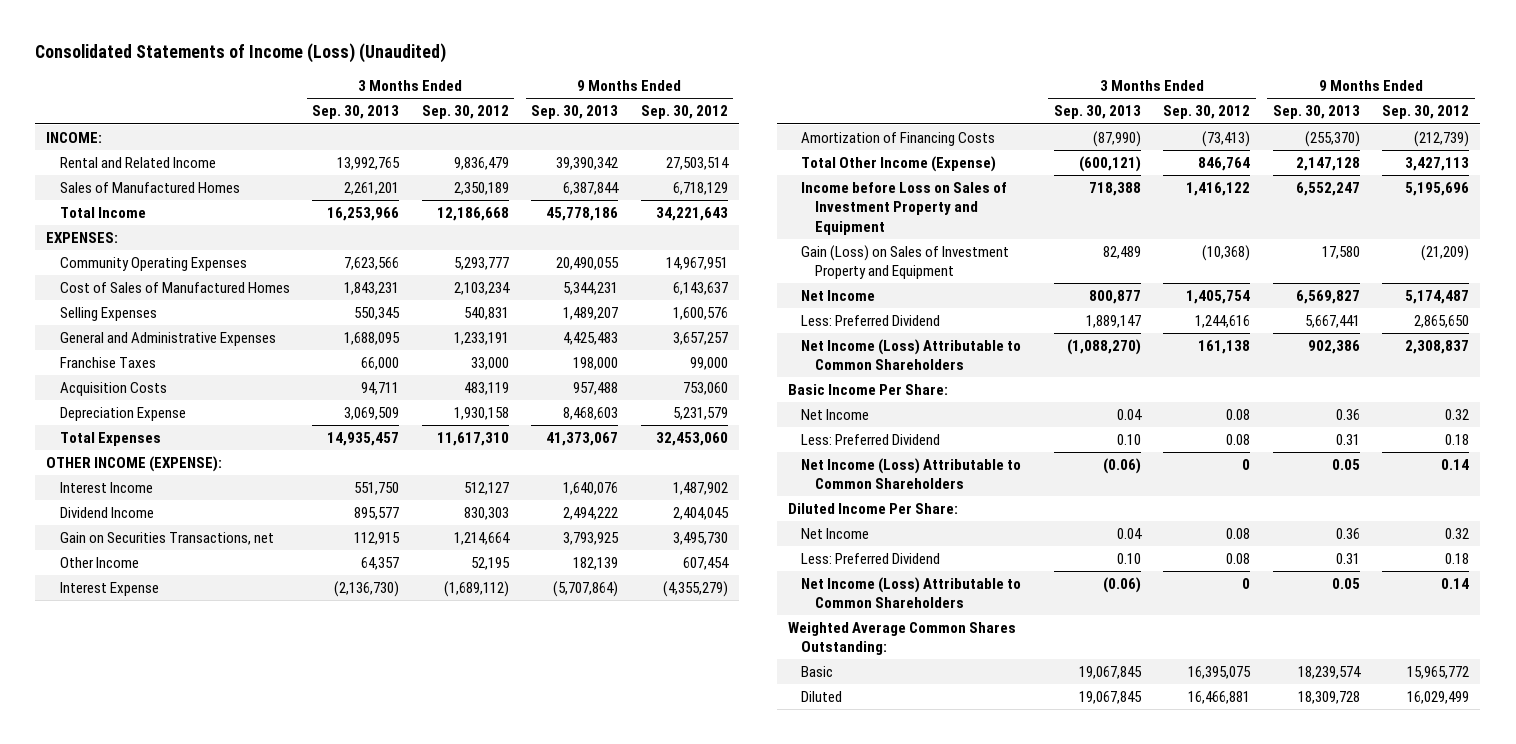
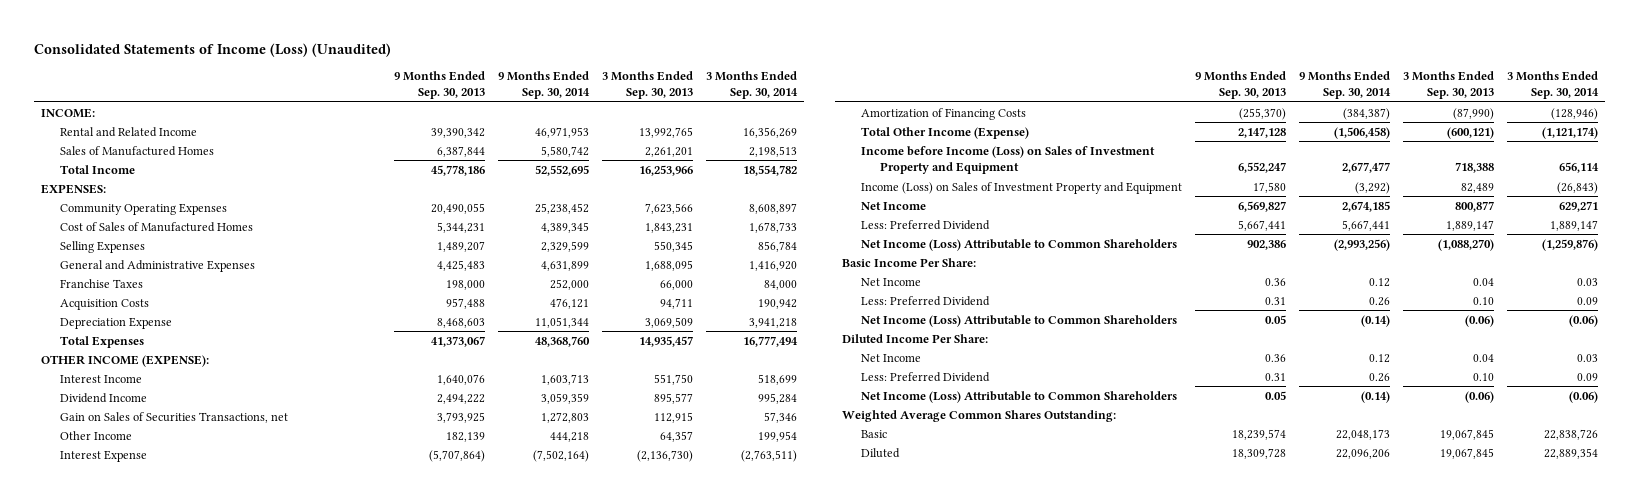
[421,105,509,120] Sep. 30, 2012 -> none
[640,105,728,120] Sep. 30, 2012 -> none
none -> [498,70,591,100] 9 Months Ended Sep. 30, 2014
none -> [706,70,799,100] 3 Months Ended Sep. 30, 2014
[59,531,274,545] Gain on Securities Transactions, net -> [60,411,289,423] Gain on Sales of Securities Transactions, net
[801,181,1008,235] Income before Loss on Sales of Investment Property and Equipment -> [861,145,1156,174] Income before Income (Loss) on Sales of Investment Property and Equipment
[801,244,1010,280] Gain (Loss) on Sales of Investment Property and Equipment -> [861,181,1183,194] Income (Loss) on Sales of Investment Property and Equipment

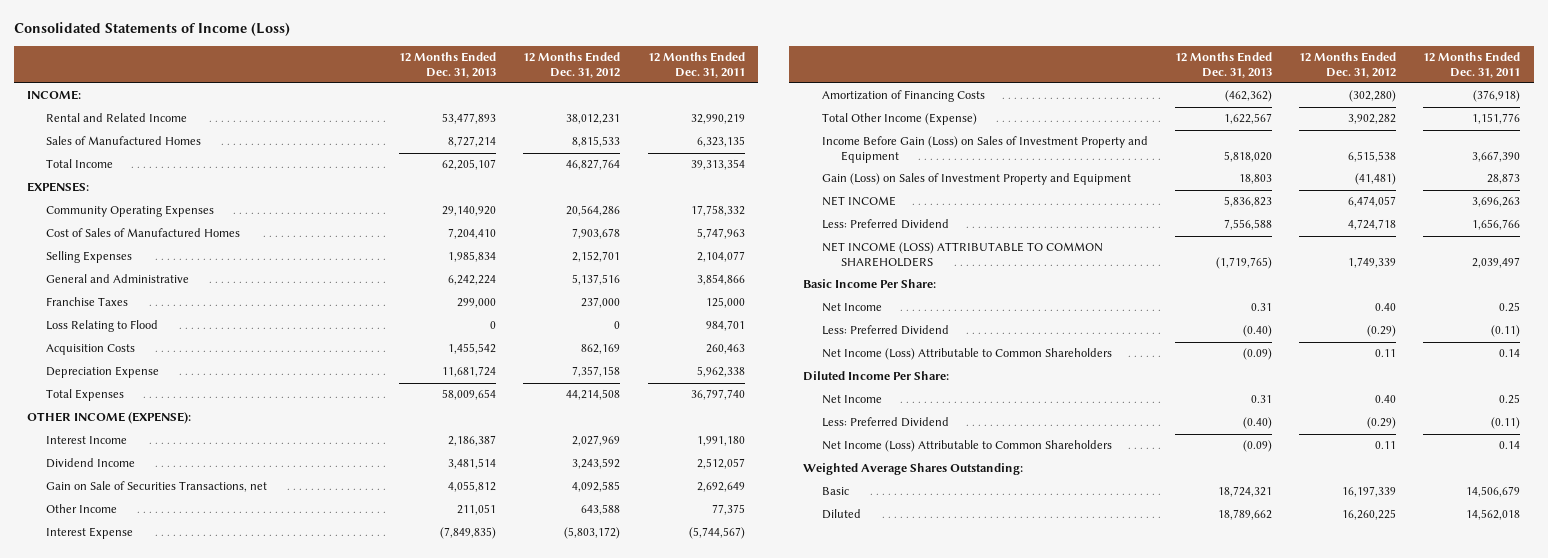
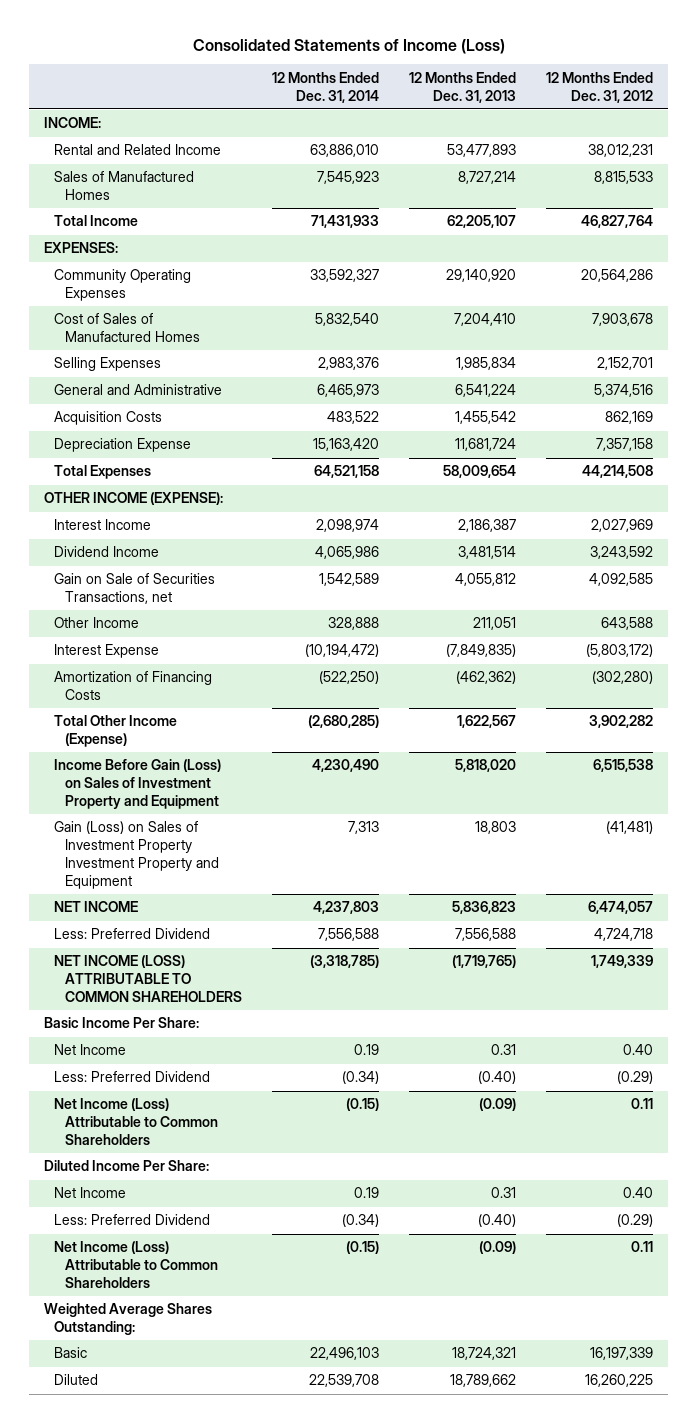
[647,52,745,78] 12 Months Ended Dec. 31, 2011 -> none
none -> [271,71,379,103] 12 Months Ended Dec. 31, 2014
[46,297,129,307] Franchise Taxes -> none
[46,320,159,333] Loss Relating to Flood -> none
[448,275,497,286] 6,242,224 -> [455,384,517,398] 6,541,224
[572,274,621,286] 5,137,516 -> [594,384,654,398] 5,374,516
[821,173,1131,186] Gain (Loss) on Sales of Investment Property and Equipment -> [54,821,219,889] Gain (Loss) on Sales of Investment Property Investment Property and Equipment

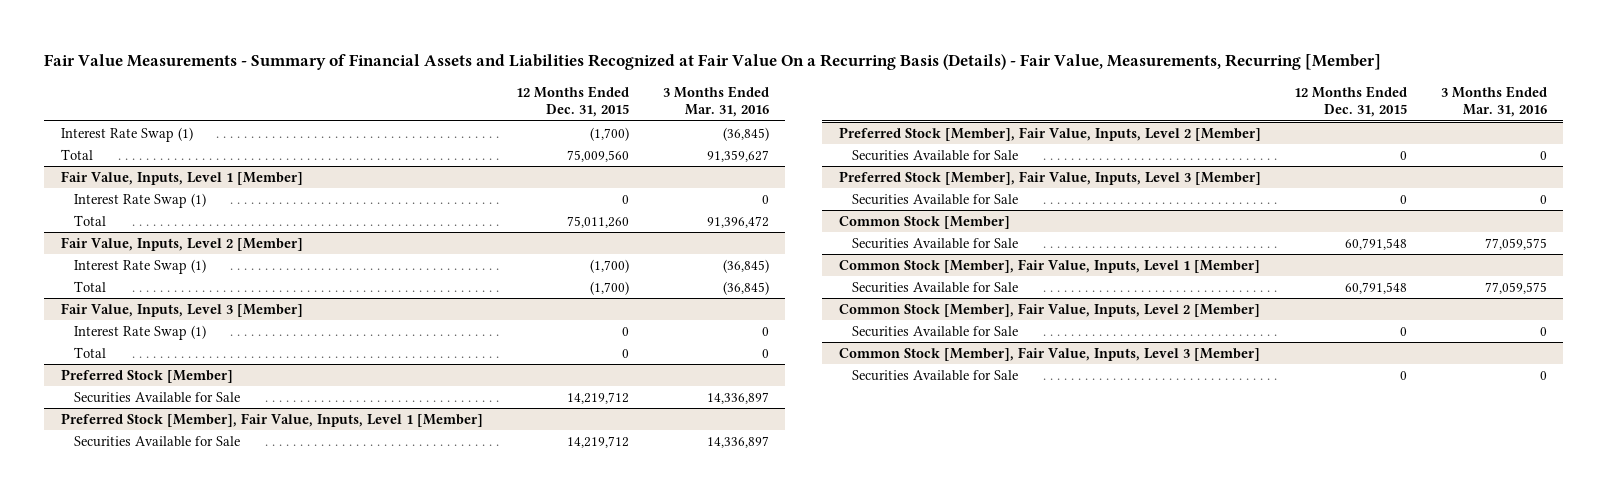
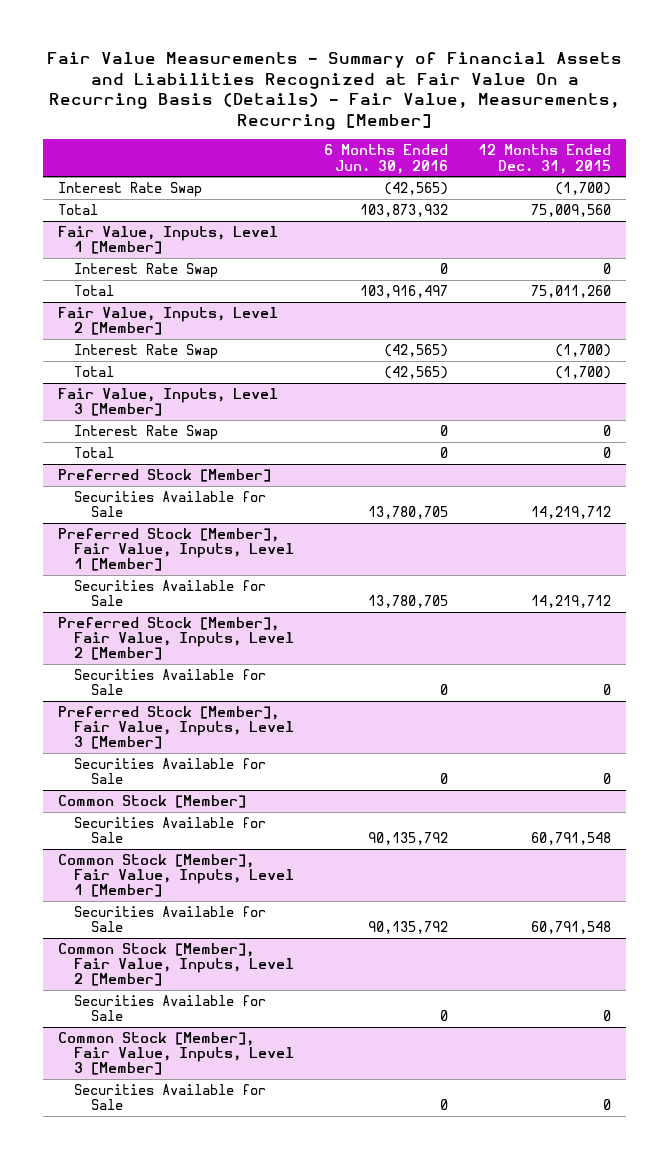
[662,85,769,118] 3 Months Ended Mar. 31, 2016 -> none
none -> [324,144,449,174] 6 Months Ended Jun. 30, 2016
[60,126,193,142] Interest Rate Swap (1) -> [58,181,203,197] Interest Rate Swap
[73,192,206,208] Interest Rate Swap (1) -> [74,262,219,278] Interest Rate Swap
[73,258,206,274] Interest Rate Swap (1) -> [74,343,219,359] Interest Rate Swap
[73,324,206,340] Interest Rate Swap (1) -> [74,424,219,440] Interest Rate Swap

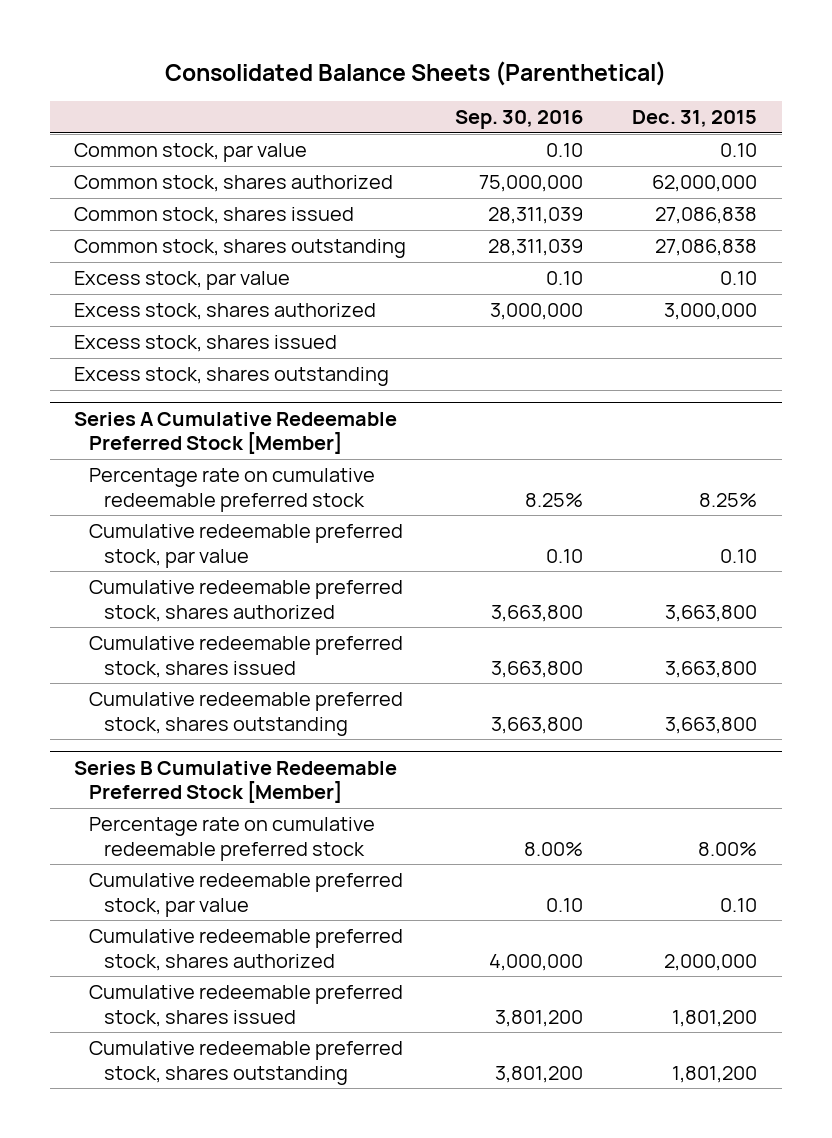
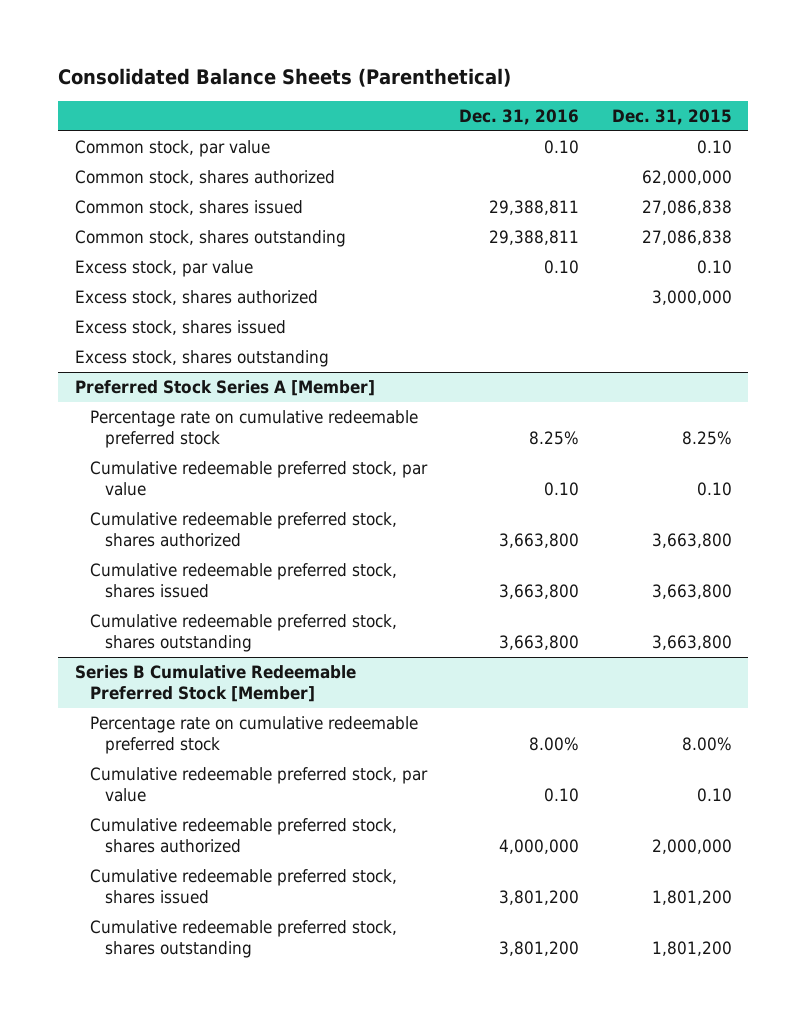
[455,110,584,130] Sep. 30, 2016 -> none
none -> [459,109,580,126] Dec. 31, 2016
[74,411,398,455] Series A Cumulative Redeemable Preferred Stock [Member] -> [74,379,375,396] Preferred Stock Series A [Member]

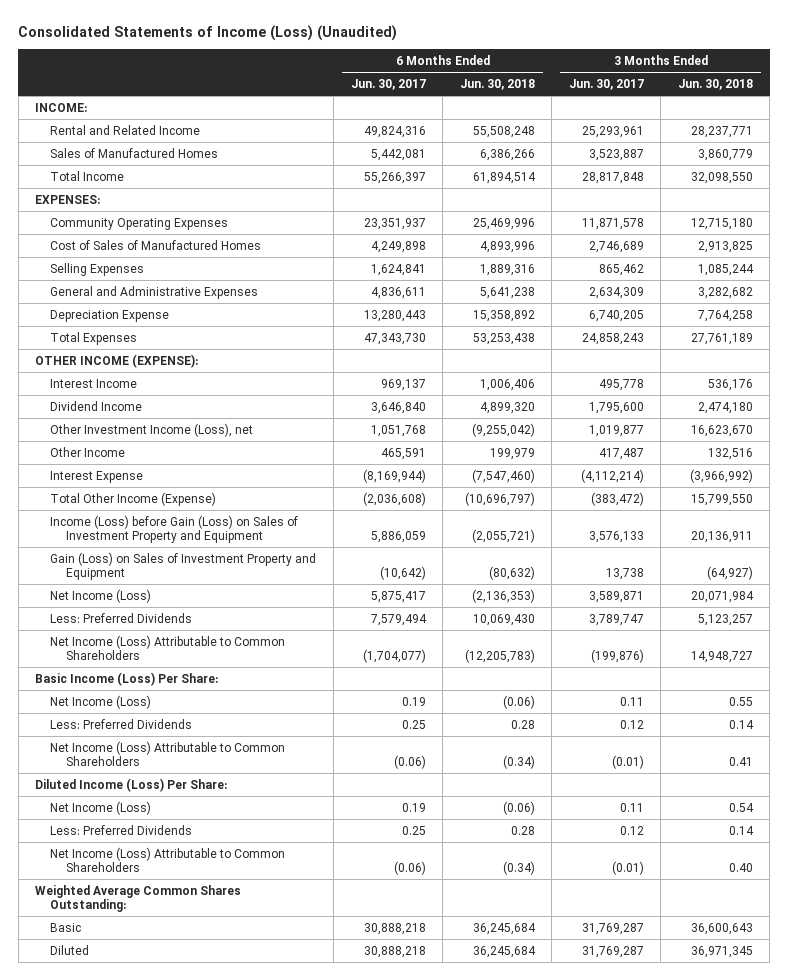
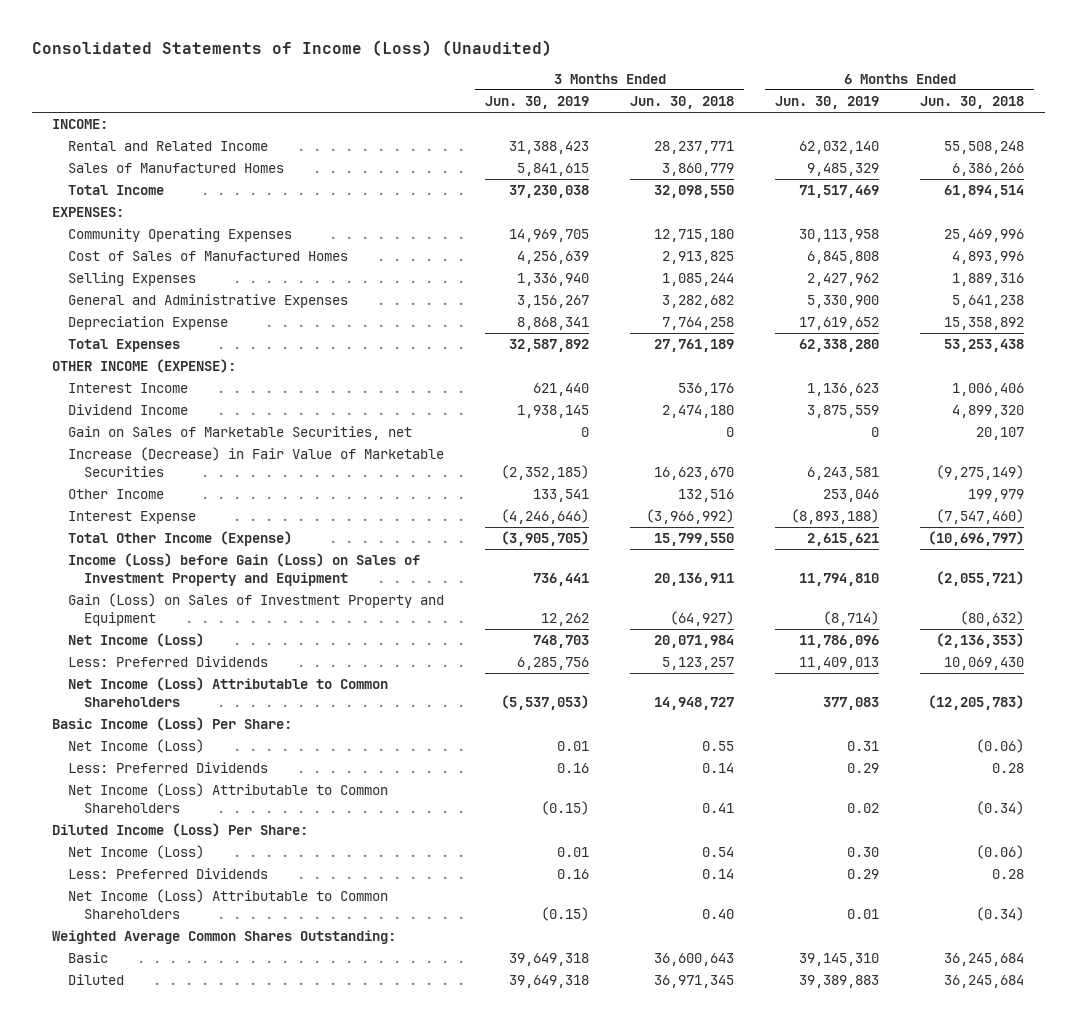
[350,78,426,90] Jun. 30, 2017 -> none
[568,78,644,90] Jun. 30, 2017 -> none
none -> [485,96,590,110] Jun. 30, 2019
none -> [775,96,880,110] Jun. 30, 2019
[50,422,254,437] Other Investment Income (Loss), net -> none
none -> [68,426,413,441] Gain on Sales of Marketable Securities, net
none -> [68,447,445,477] Increase (Decrease) in Fair Value of Marketable Securities

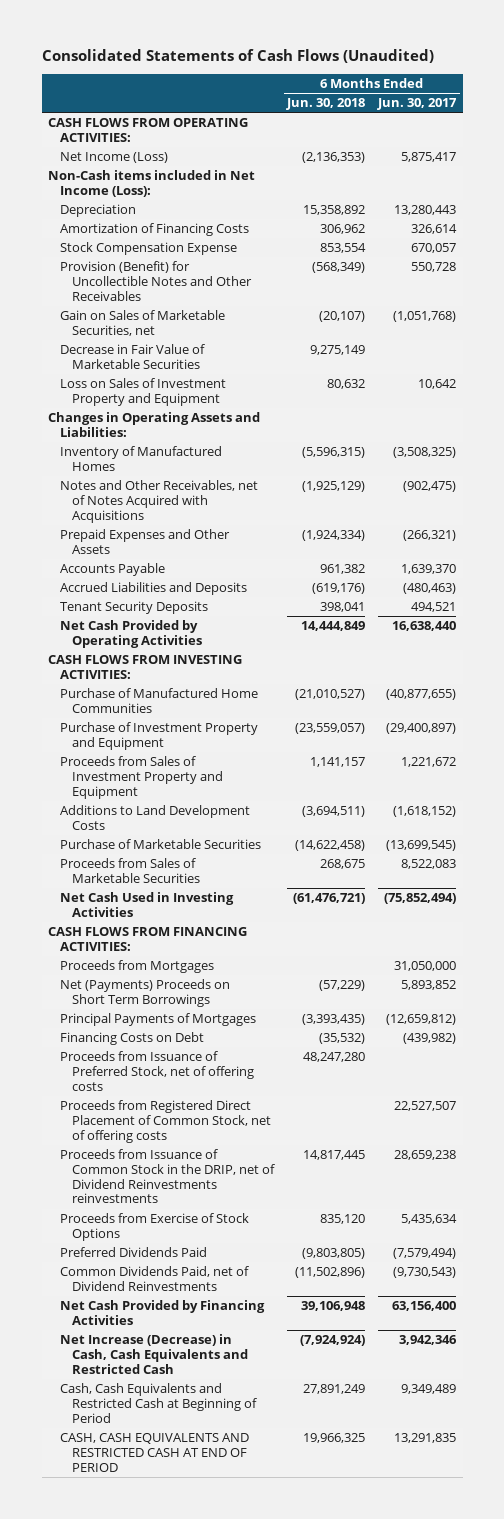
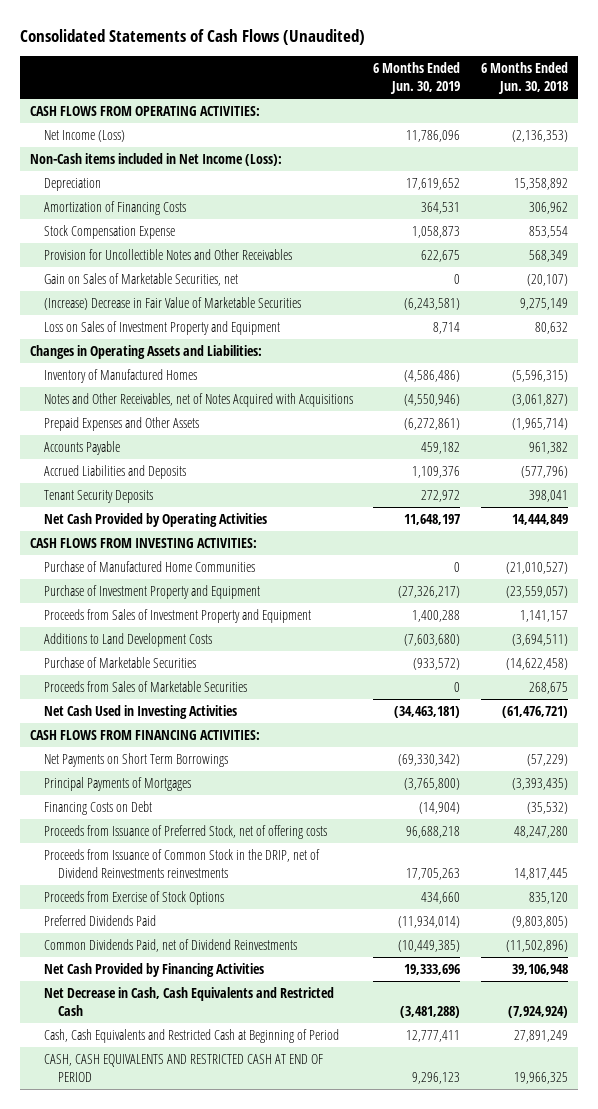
[377,98,458,111] Jun. 30, 2017 -> none
none -> [373,62,461,95] 6 Months Ended Jun. 30, 2019
[60,261,253,301] Provision (Benefit) for Uncollectible Notes and Other Receivables -> [44,248,293,260] Provision for Uncollectible Notes and Other Receivables
[312,262,366,274] (568,349) -> [528,249,568,262] 568,349
[60,344,206,369] Decrease in Fair Value of Marketable Securities -> [44,296,302,310] (Increase) Decrease in Fair Value of Marketable Securities
[302,481,366,493] (1,925,129) -> [511,393,568,406] (3,061,827)
[302,530,366,542] (1,924,334) -> [511,417,568,430] (1,965,714)
[312,583,366,595] (619,176) -> [520,465,568,478] (577,796)
[60,960,215,974] Proceeds from Mortgages -> none
[60,979,231,1007] Net (Payments) Proceeds on Short Term Borrowings -> [44,752,229,767] Net Payments on Short Term Borrowings
[60,1100,272,1143] Proceeds from Registered Direct Placement of Common Stock, net of offering costs -> none
[60,1334,249,1374] Net Increase (Decrease) in Cash, Cash Equivalents and Restricted Cash -> [44,986,335,1016] Net Decrease in Cash, Cash Equivalents and Restricted Cash

